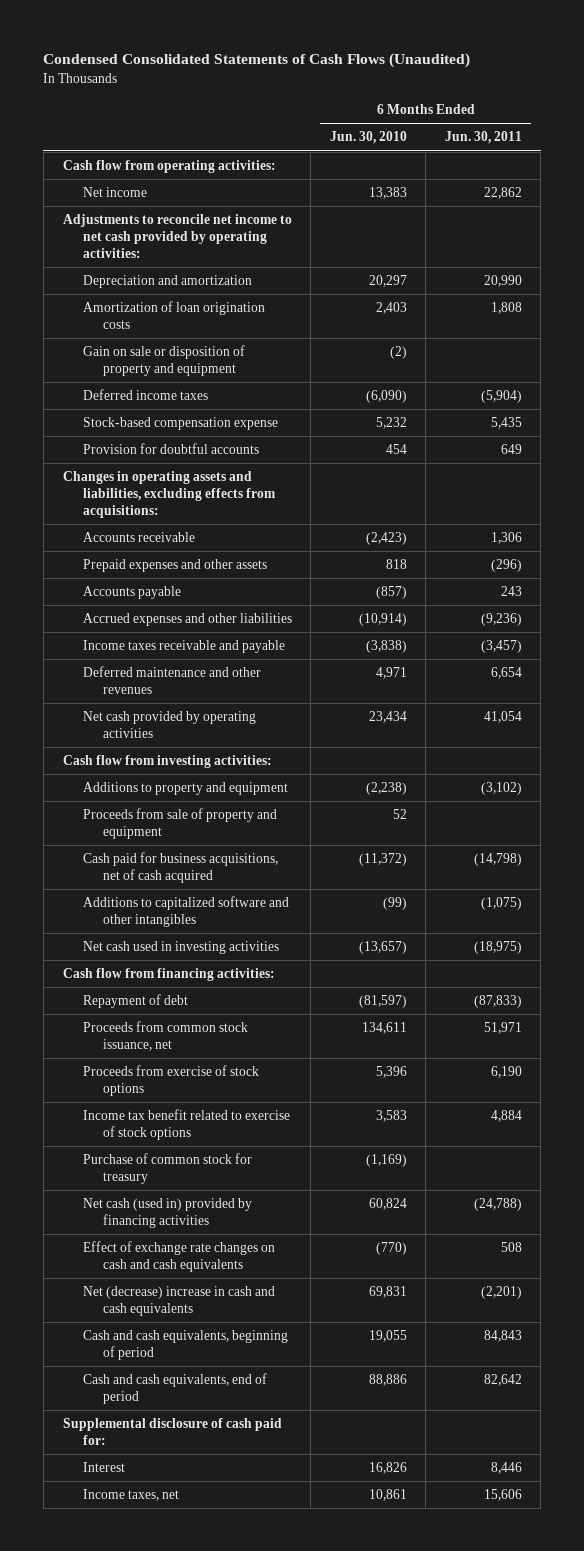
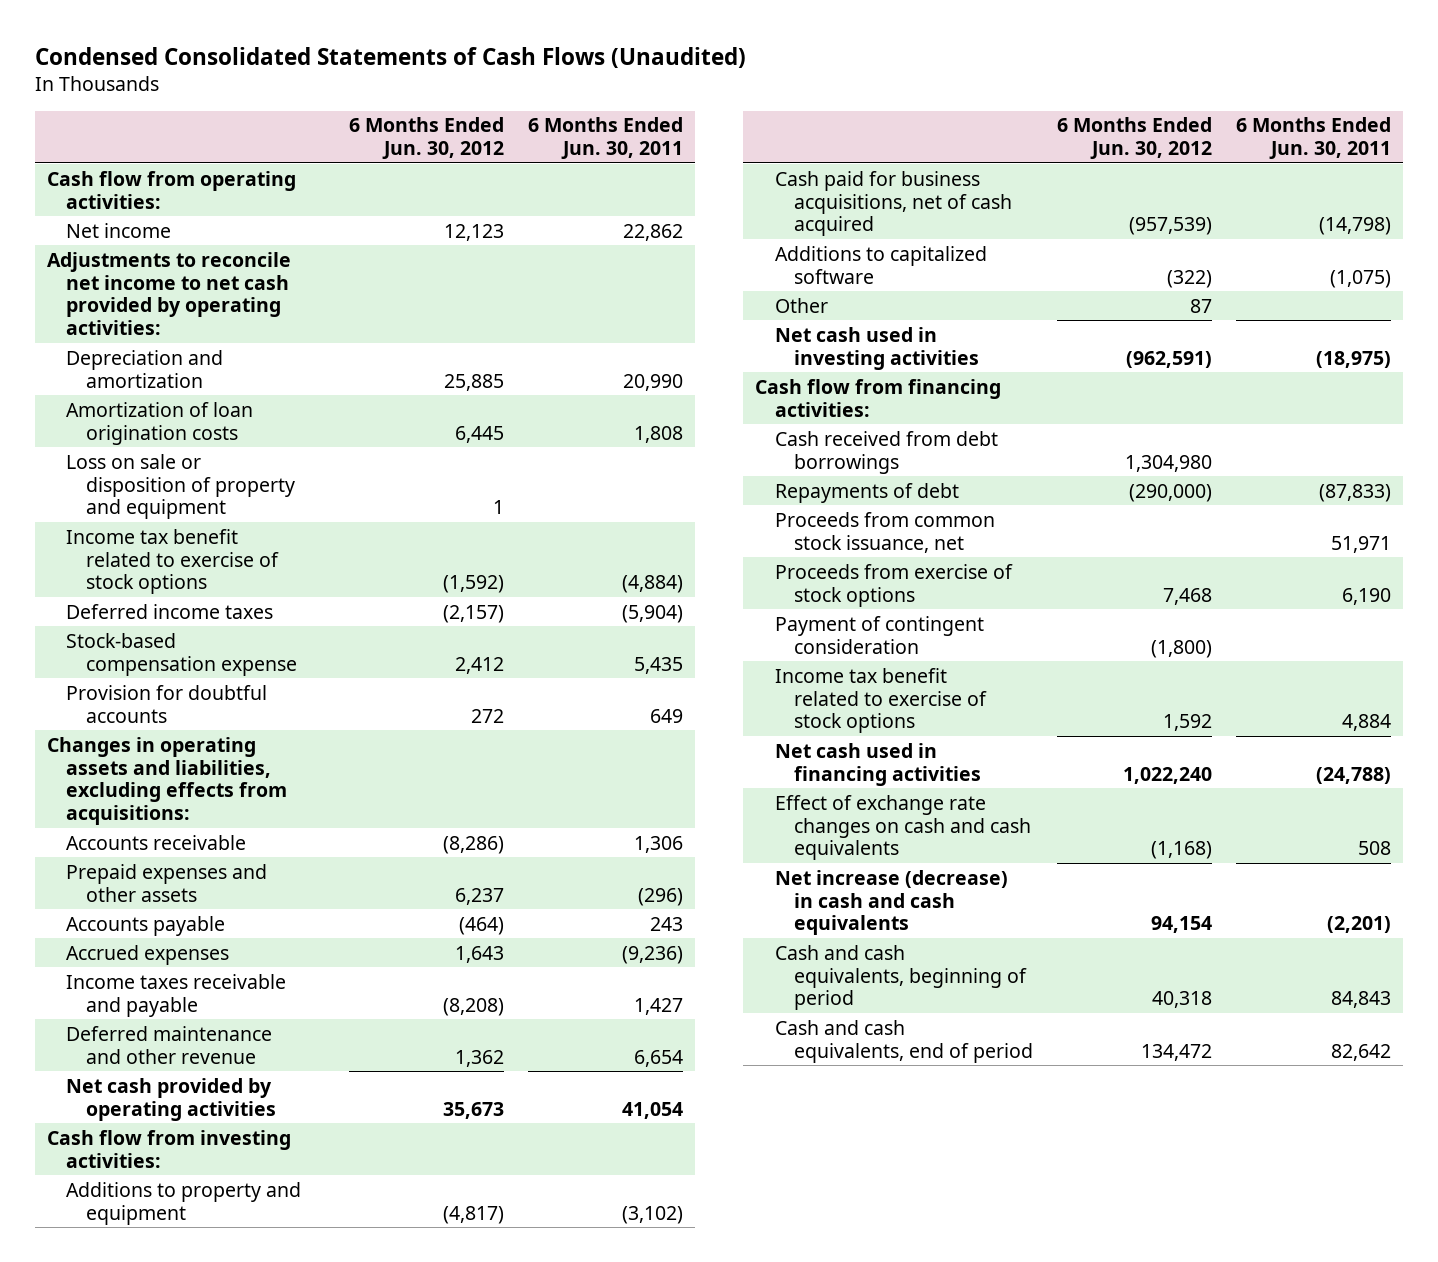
[329,131,407,145] Jun. 30, 2010 -> none
none -> [348,117,504,160] 6 Months Ended Jun. 30, 2012
[82,344,245,376] Gain on sale or disposition of property and equipment -> [66,453,295,520] Loss on sale or disposition of property and equipment
none -> [66,528,279,595] Income tax benefit related to exercise of stock options
[82,612,292,626] Accrued expenses and other liabilities -> [66,944,230,965] Accrued expenses
[480,639,522,653] (3,457) -> [633,997,683,1015] 1,427
[82,665,261,694] Deferred maintenance and other revenues -> [66,1025,273,1064] Deferred maintenance and other revenue
[82,807,277,839] Proceeds from sale of property and equipment -> none
[82,895,289,927] Additions to capitalized software and other intangibles -> [774,245,987,284] Additions to capitalized software
none -> [774,297,828,313] Other
none -> [774,430,998,474] Cash received from debt borrowings
[82,993,188,1008] Repayment of debt -> [774,482,959,503] Repayments of debt
none -> [774,615,984,654] Payment of contingent consideration
[82,1152,252,1184] Purchase of common stock for treasury -> none
[82,1197,252,1228] Net cash (used in) provided by financing activities -> [774,742,982,786] Net cash used in financing activities
[82,1285,275,1316] Net (decrease) increase in cash and cash equivalents -> [774,869,1008,936] Net increase (decrease) in cash and cash equivalents
[62,1417,282,1445] Supplemental disclosure of cash paid for: -> none
[82,1461,125,1472] Interest -> none
[82,1488,179,1501] Income taxes, net -> none

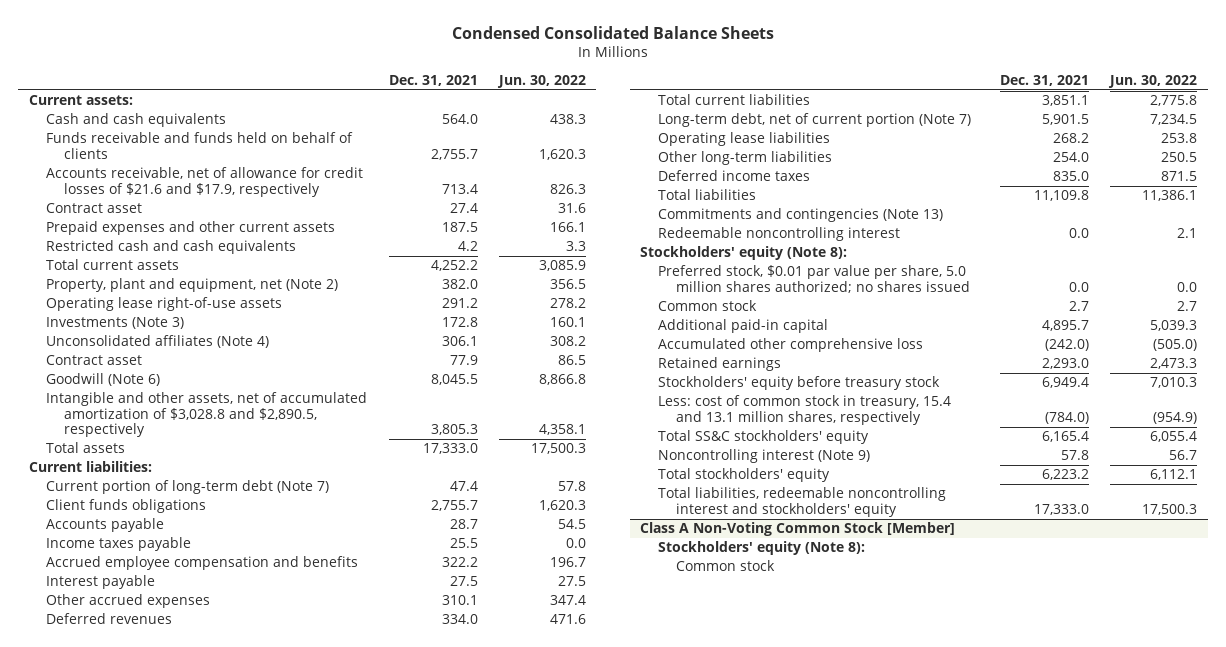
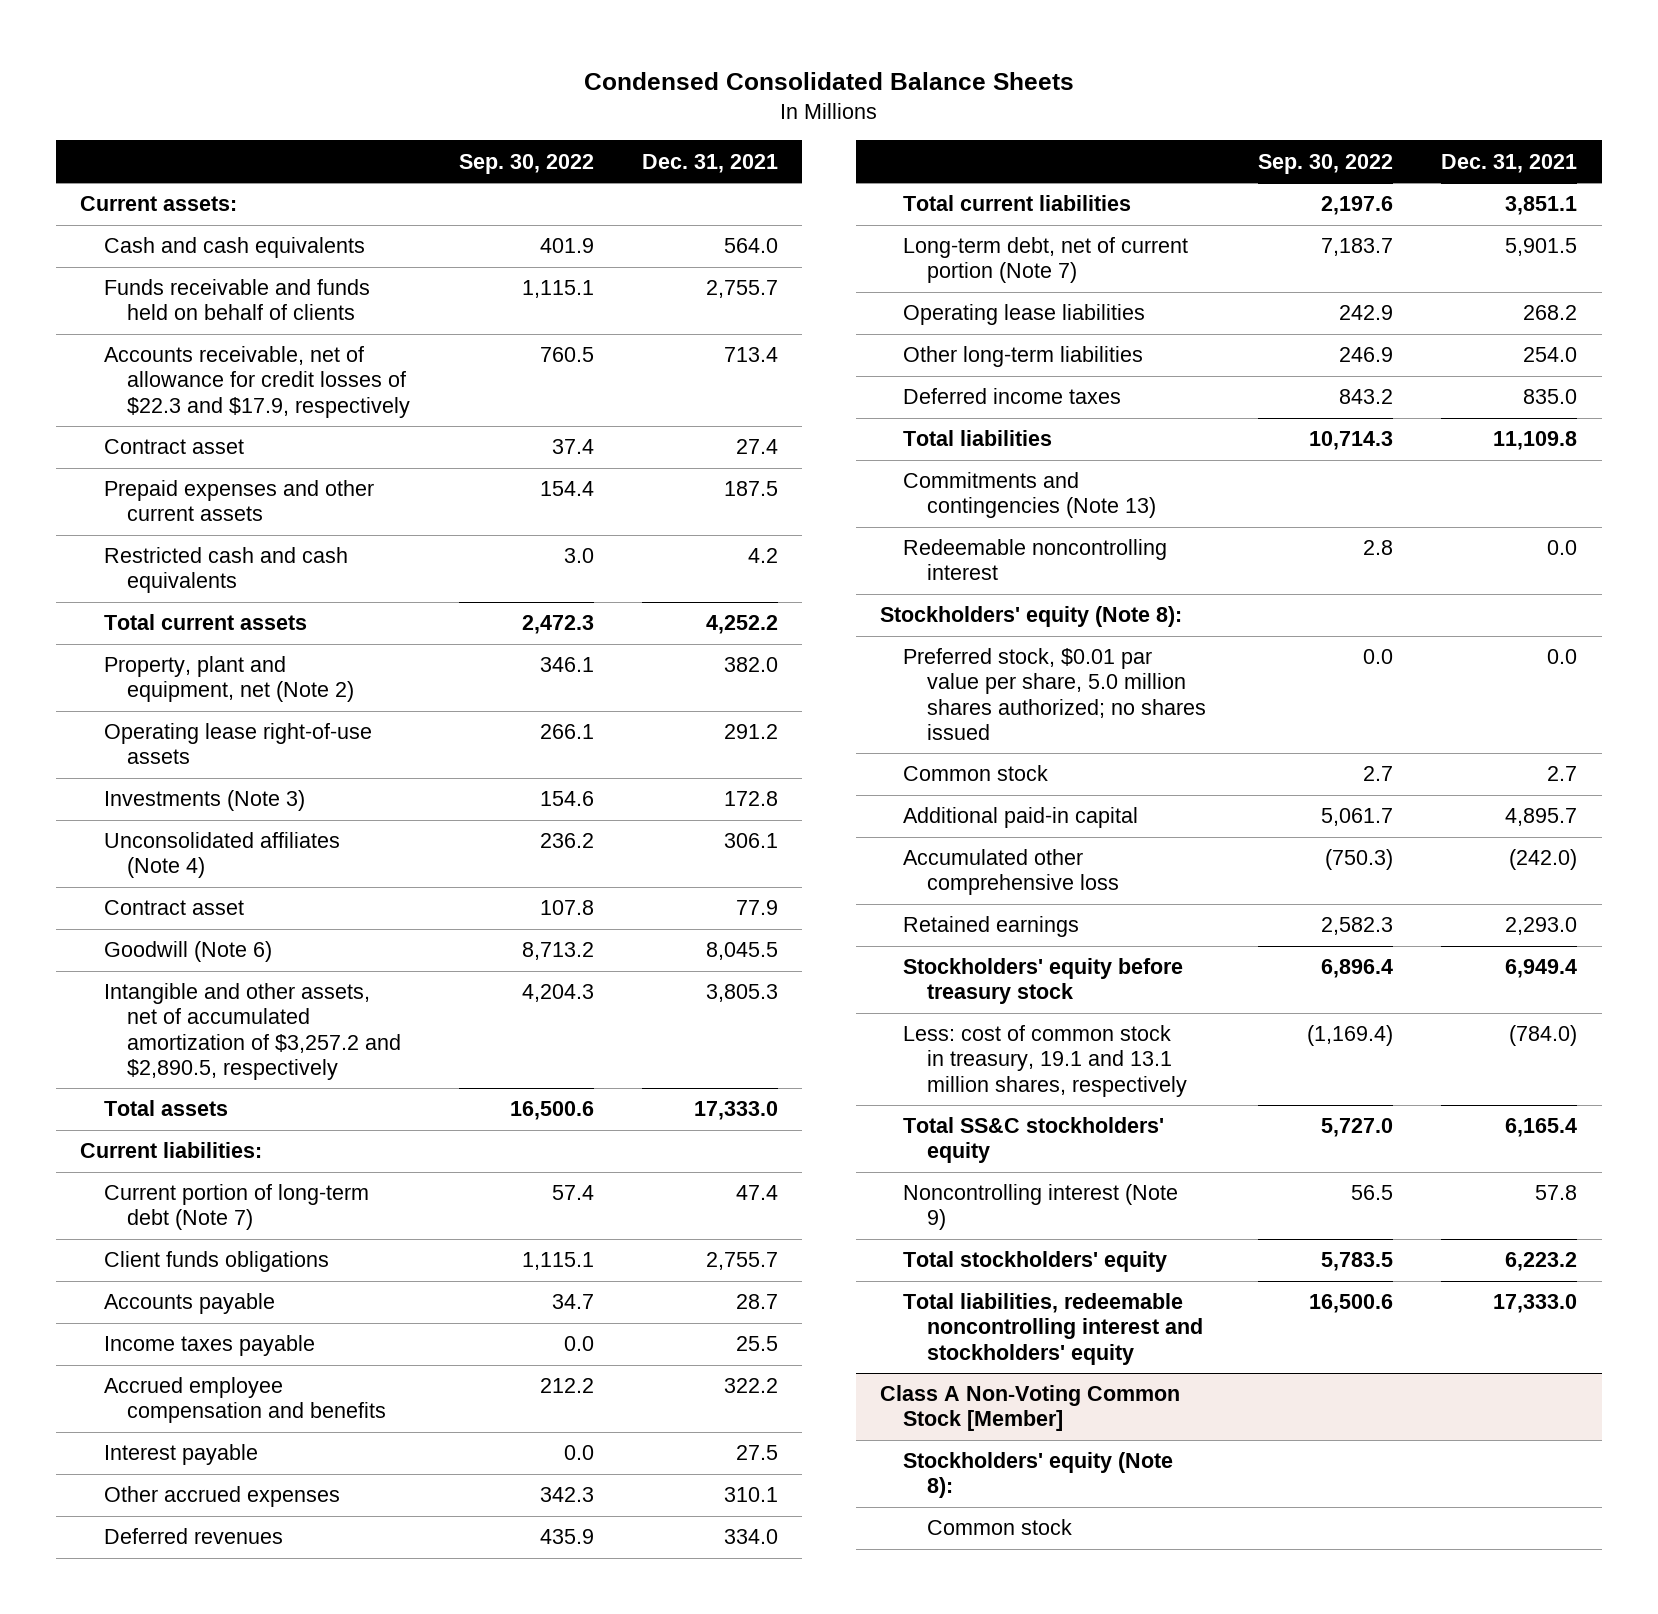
[496,74,586,88] Jun. 30, 2022 -> none
none -> [458,153,594,174] Sep. 30, 2022
[46,167,364,197] Accounts receivable, net of allowance for credit losses of $21.6 and $17.9, respectively -> [103,346,411,418] Accounts receivable, net of allowance for credit losses of $22.3 and $17.9, respectively
[46,392,368,438] Intangible and other assets, net of accumulated amortization of $3,028.8 and $2,890.5, respectively -> [103,983,402,1080] Intangible and other assets, net of accumulated amortization of $3,257.2 and $2,890.5, respectively
[658,395,952,425] Less: cost of common stock in treasury, 15.4 and 13.1 million shares, respectively -> [903,1025,1187,1097] Less: cost of common stock in treasury, 19.1 and 13.1 million shares, respectively

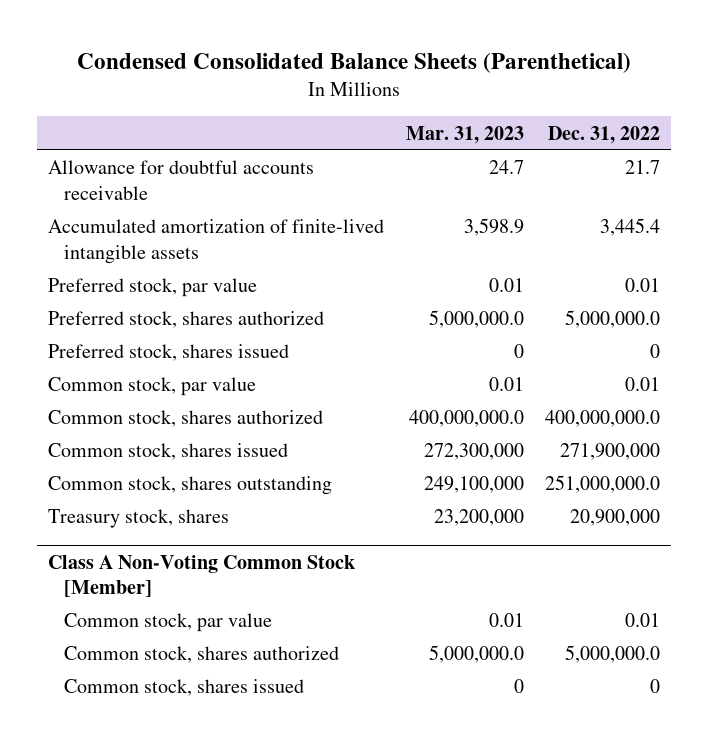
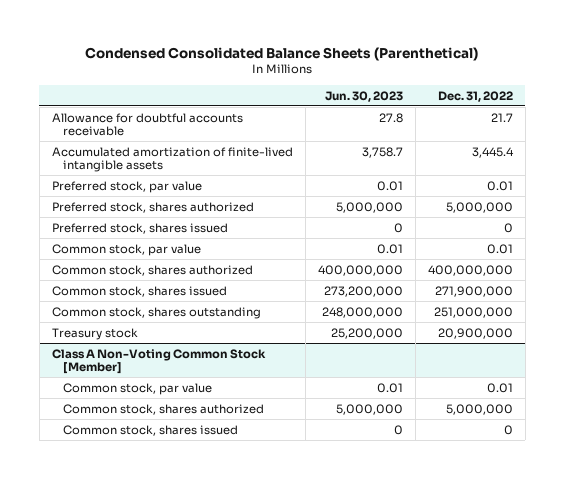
[405,125,524,144] Mar. 31, 2023 -> none
none -> [324,90,403,102] Jun. 30, 2023
[564,310,660,329] 5,000,000.0 -> [445,201,513,213] 5,000,000
[544,410,660,428] 400,000,000.0 -> [427,264,513,276] 400,000,000
[544,475,660,494] 251,000,000.0 -> [433,306,513,318] 251,000,000
[48,509,230,529] Treasury stock, shares -> [51,327,138,340] Treasury stock
[564,645,660,664] 5,000,000.0 -> [445,403,513,415] 5,000,000

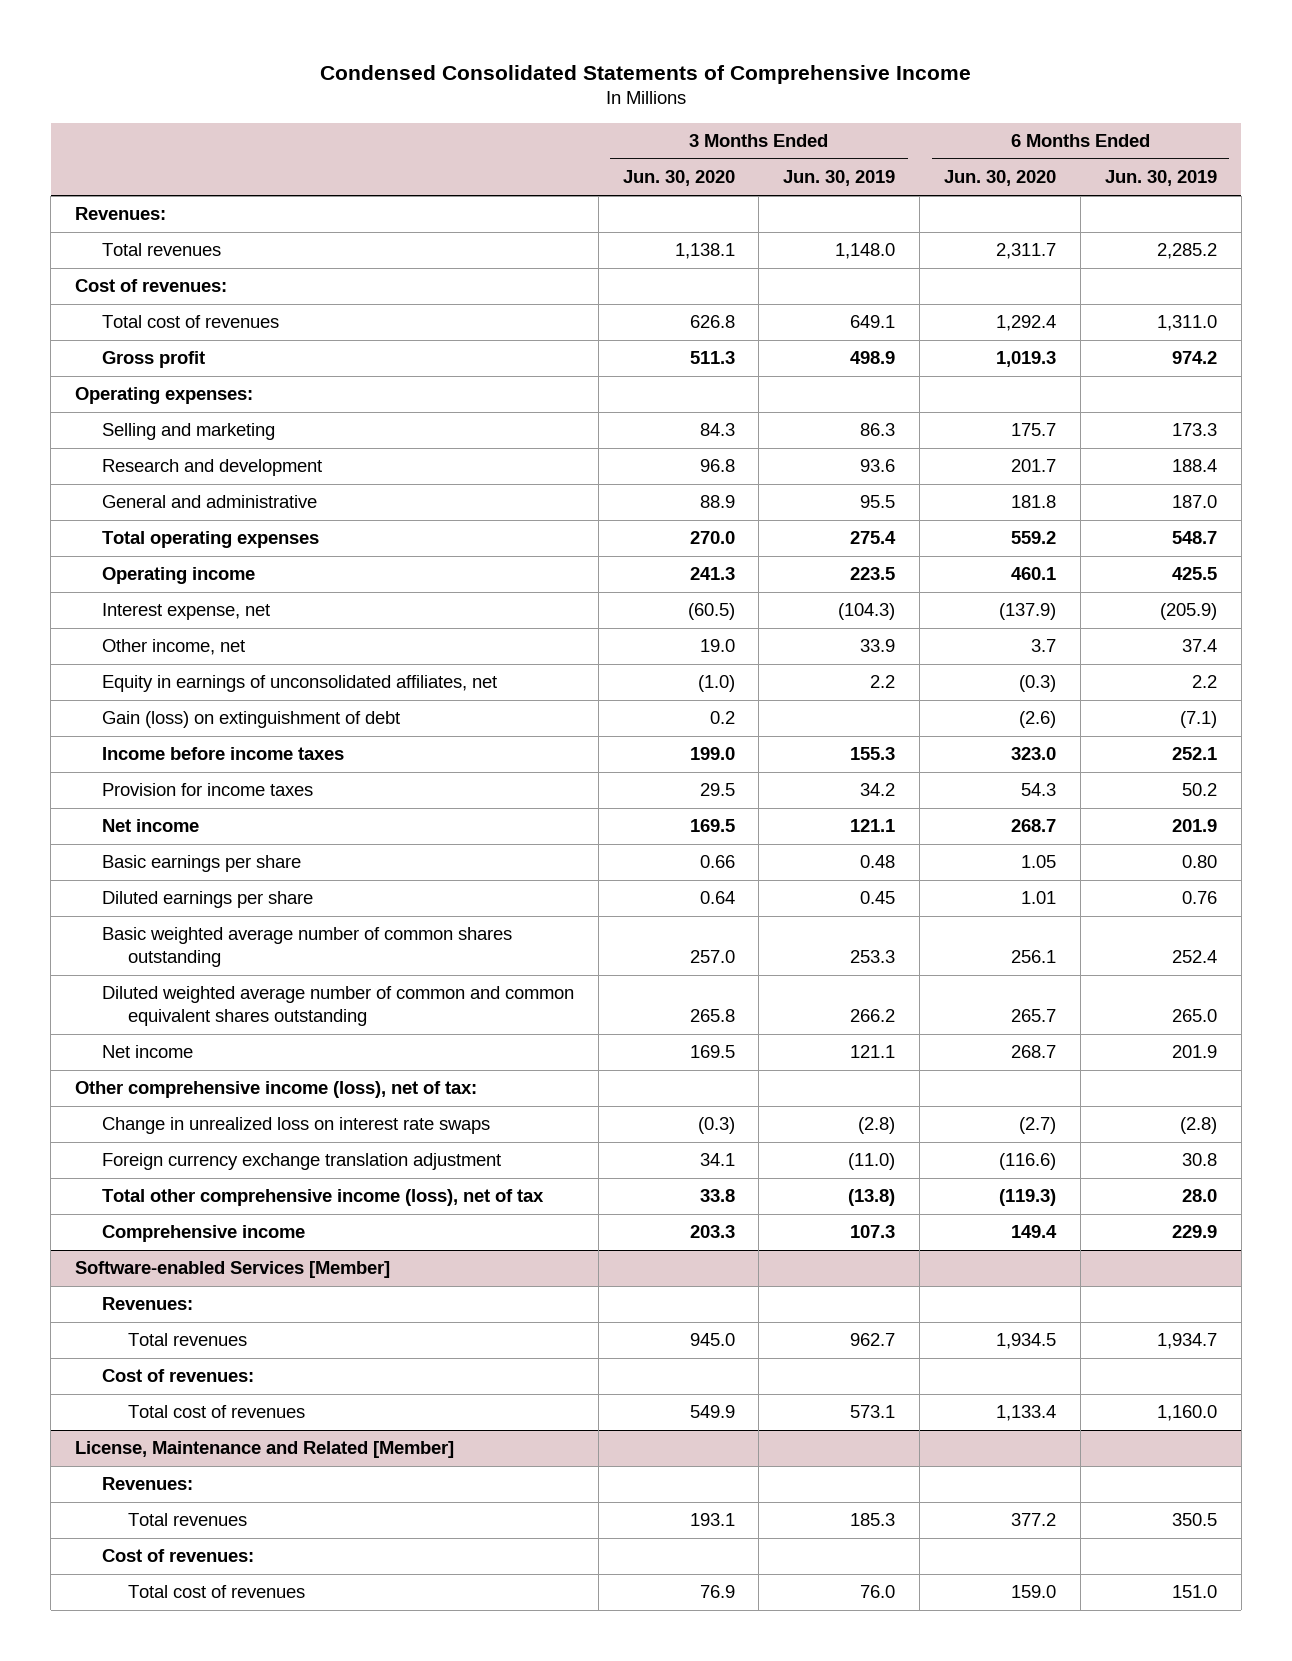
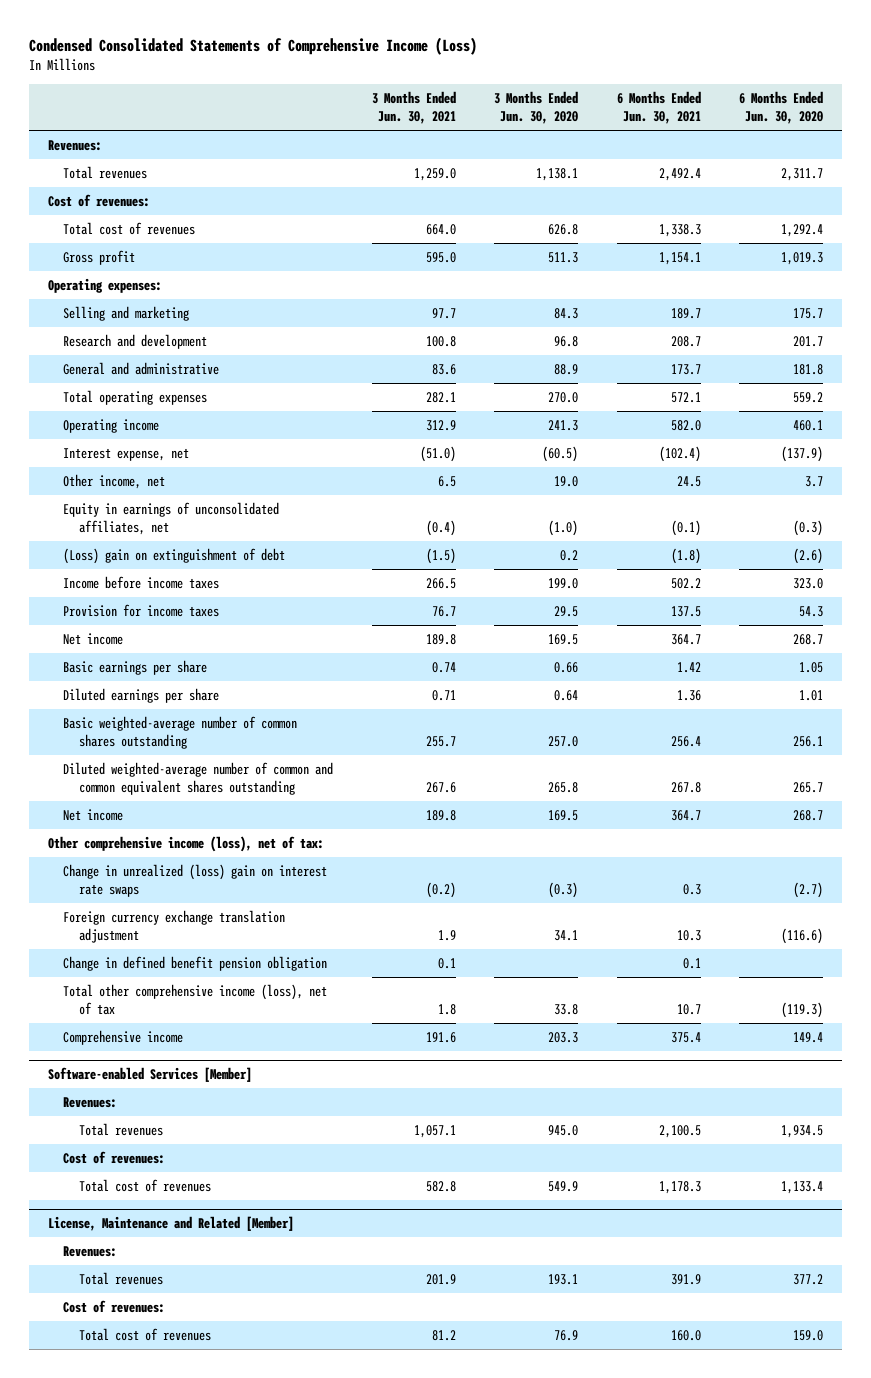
[320,64,972,84] Condensed Consolidated Statements of Comprehensive Income -> [29,36,478,55] Condensed Consolidated Statements of Comprehensive Income (Loss)
[783,170,896,187] Jun. 30, 2019 -> none
[1104,170,1217,187] Jun. 30, 2019 -> none
none -> [371,91,456,125] 3 Months Ended Jun. 30, 2021
none -> [616,91,701,125] 6 Months Ended Jun. 30, 2021
[101,711,400,729] Gain (loss) on extinguishment of debt -> [63,548,286,565] (Loss) gain on extinguishment of debt
[101,927,512,968] Basic weighted average number of common shares outstanding -> [63,716,298,750] Basic weighted-average number of common shares outstanding
[101,986,574,1027] Diluted weighted average number of common and common equivalent shares outstanding -> [63,762,334,796] Diluted weighted-average number of common and common equivalent shares outstanding
[101,1117,490,1135] Change in unrealized loss on interest rate swaps -> [63,864,328,898] Change in unrealized (loss) gain on interest rate swaps
none -> [63,956,328,972] Change in defined benefit pension obligation

